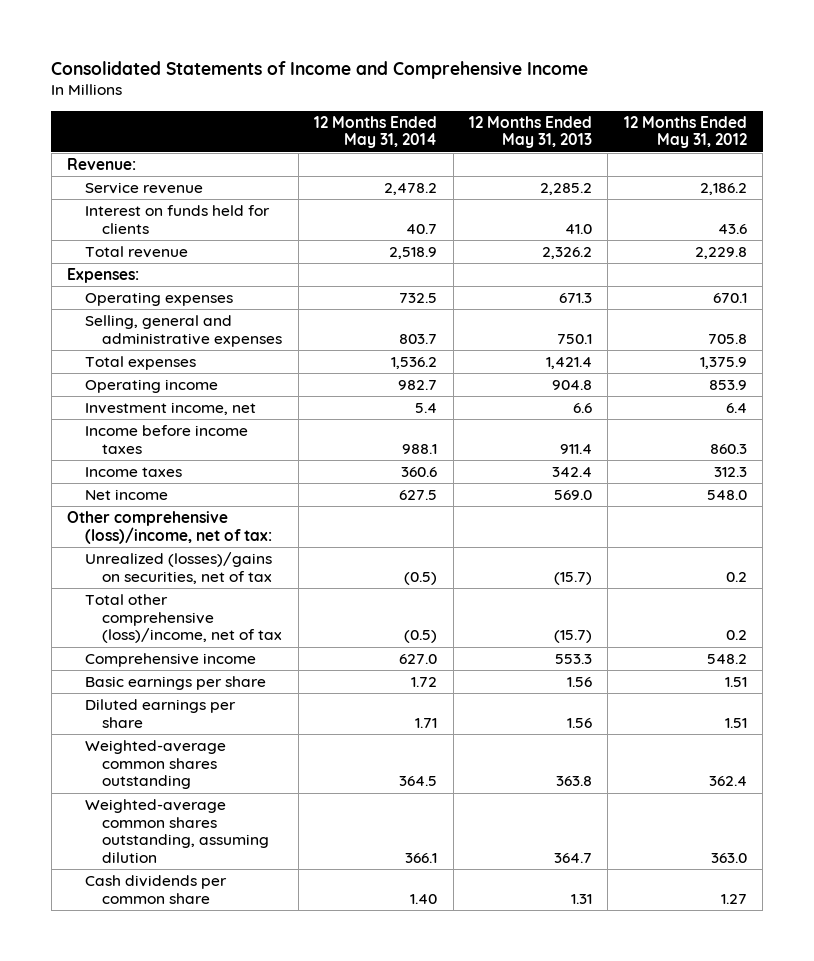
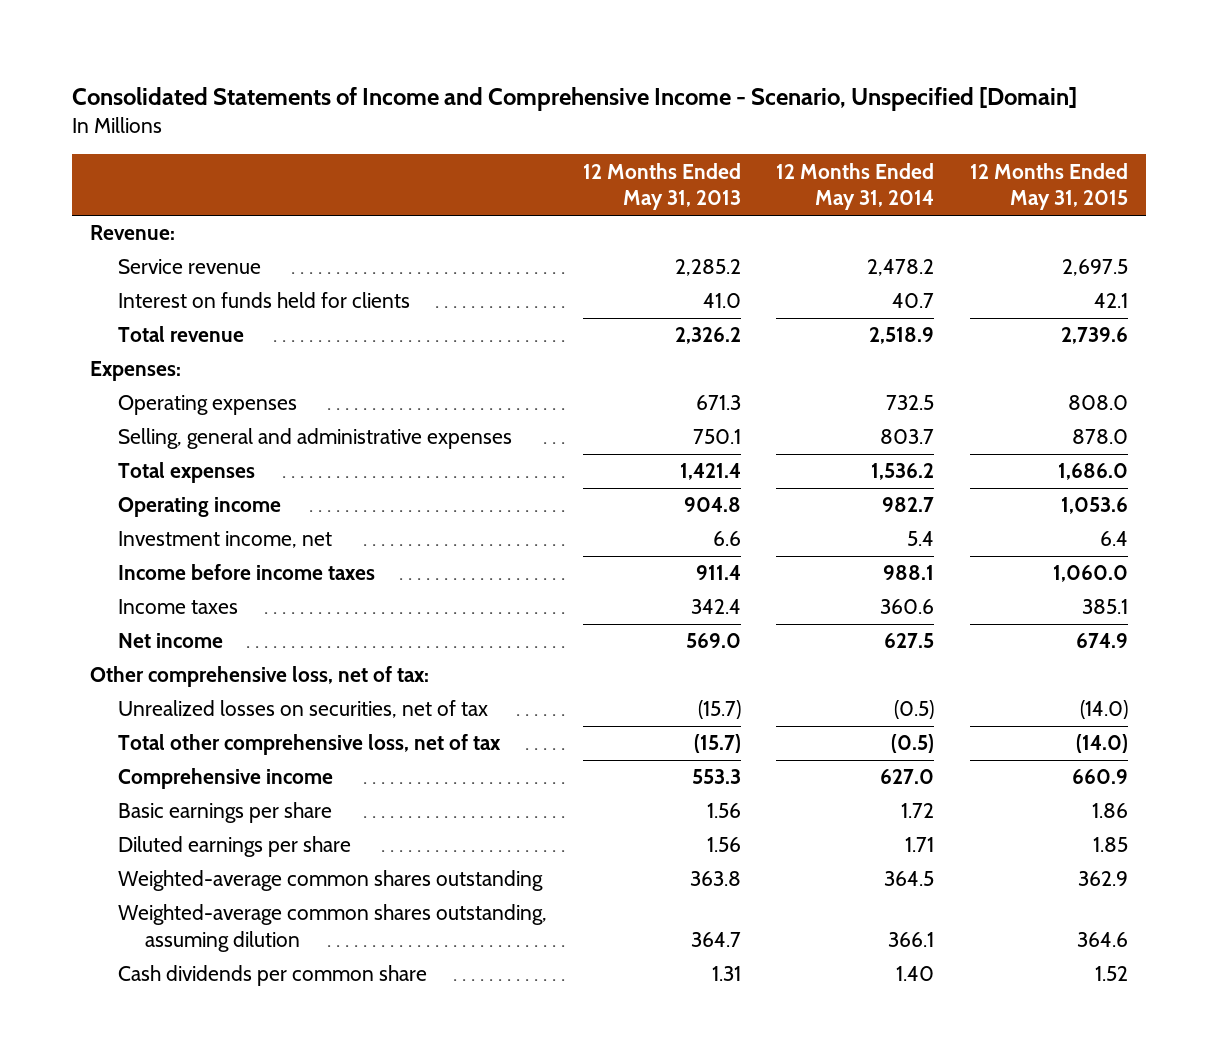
[51,60,589,79] Consolidated Statements of Income and Comprehensive Income -> [72,86,1078,111] Consolidated Statements of Income and Comprehensive Income - Scenario, Unspecified [Domain]
[623,115,747,149] 12 Months Ended May 31, 2012 -> none
none -> [970,162,1129,211] 12 Months Ended May 31, 2015
[67,511,272,544] Other comprehensive (loss)/income, net of tax: -> [90,666,430,688] Other comprehensive loss, net of tax:
[84,552,273,584] Unrealized (losses)/gains on securities, net of tax -> [117,700,488,719] Unrealized losses on securities, net of tax
[84,594,283,644] Total other comprehensive (loss)/income, net of tax -> [117,734,501,756] Total other comprehensive loss, net of tax

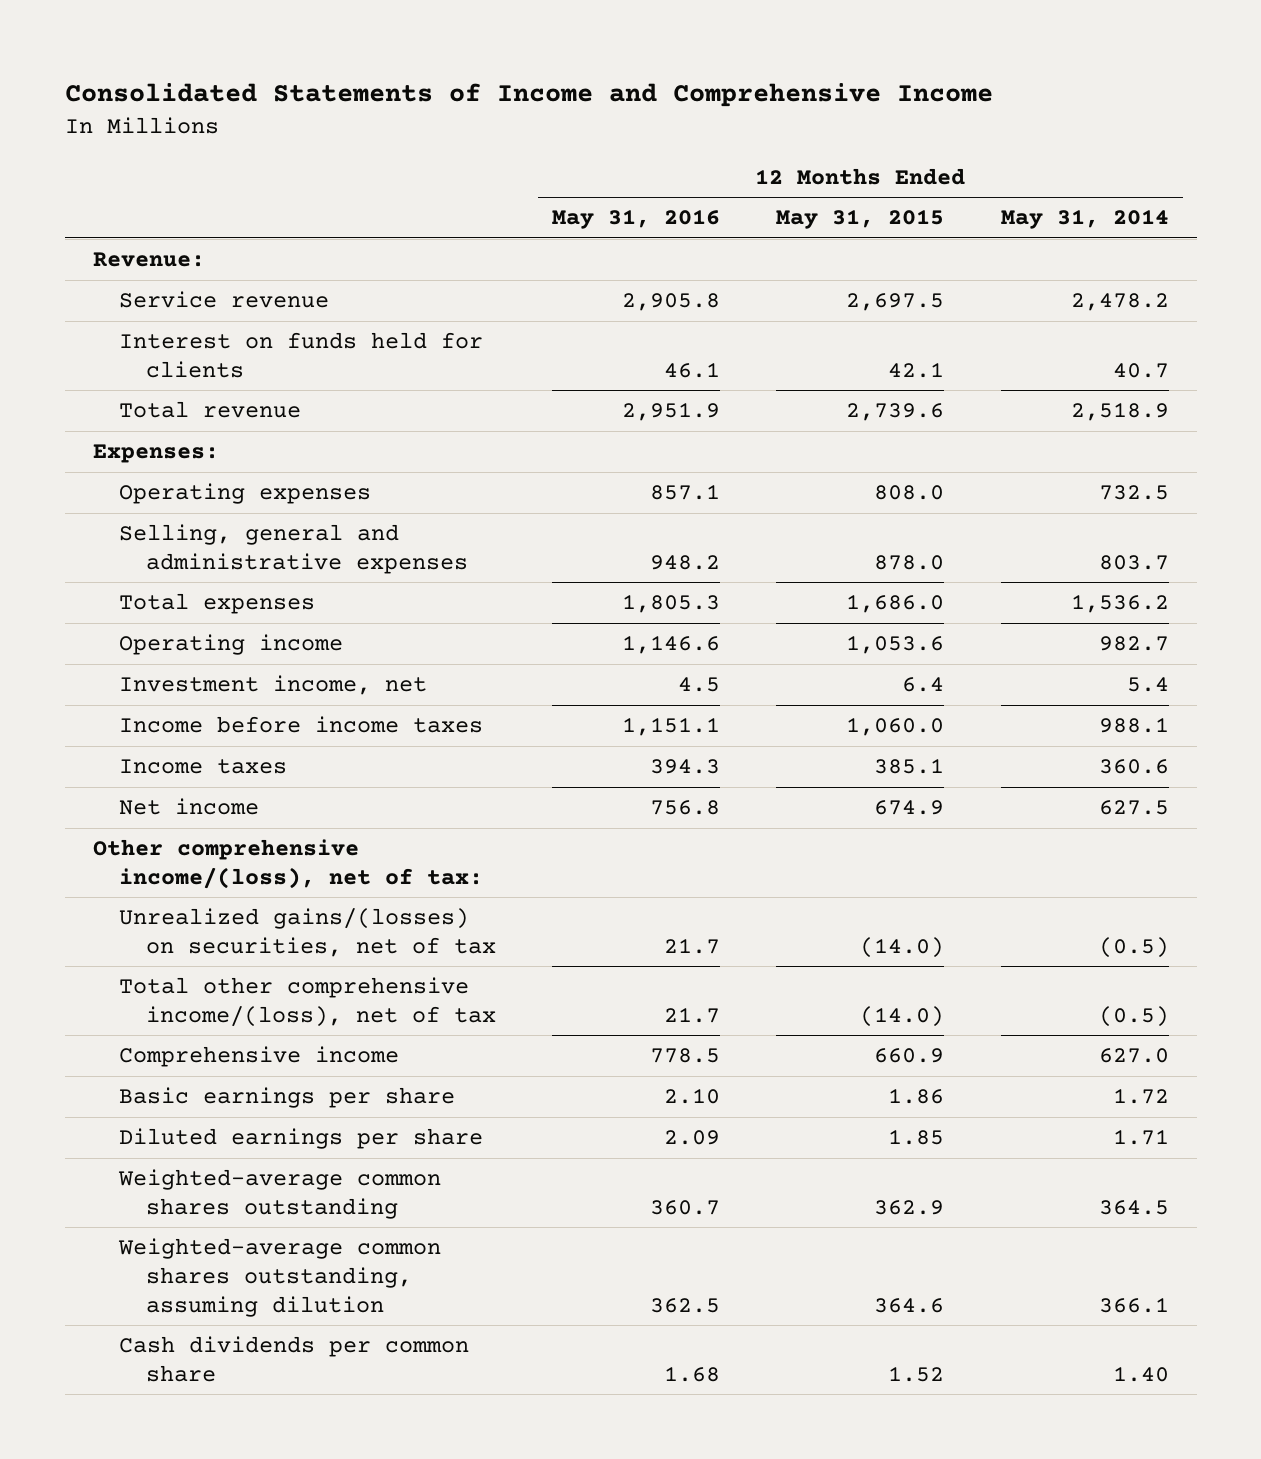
[72,86,1078,111] Consolidated Statements of Income and Comprehensive Income - Scenario, Unspecified [Domain] -> [64,83,993,108] Consolidated Statements of Income and Comprehensive Income
[582,162,741,211] 12 Months Ended May 31, 2013 -> none
none -> [552,209,721,230] May 31, 2016
[90,666,430,688] Other comprehensive loss, net of tax: -> [92,839,484,889] Other comprehensive income/(loss), net of tax:
[117,700,488,719] Unrealized losses on securities, net of tax -> [119,908,497,957] Unrealized gains/(losses) on securities, net of tax
[117,734,501,756] Total other comprehensive loss, net of tax -> [119,977,497,1027] Total other comprehensive income/(loss), net of tax

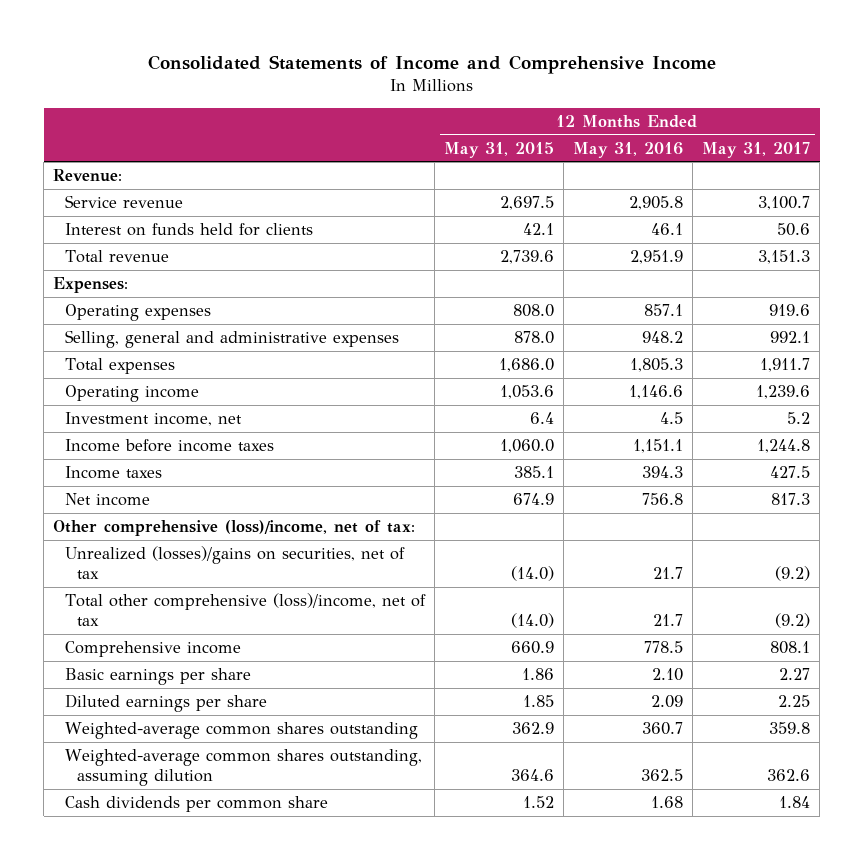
[1000,209,1169,230] May 31, 2014 -> none
none -> [702,141,811,158] May 31, 2017
[92,839,484,889] Other comprehensive income/(loss), net of tax: -> [53,520,416,537] Other comprehensive (loss)/income, net of tax:
[119,908,497,957] Unrealized gains/(losses) on securities, net of tax -> [65,546,406,579] Unrealized (losses)/gains on securities, net of tax
[119,977,497,1027] Total other comprehensive income/(loss), net of tax -> [65,593,427,626] Total other comprehensive (loss)/income, net of tax

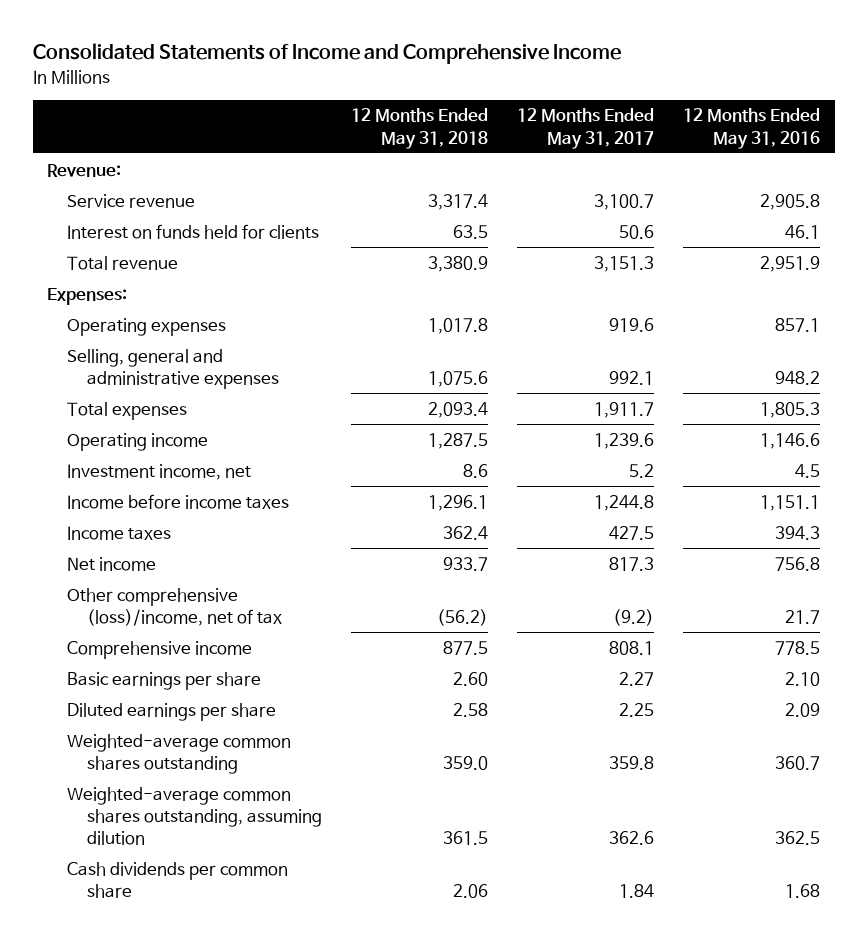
[444,141,555,158] May 31, 2015 -> none
none -> [351,108,489,149] 12 Months Ended May 31, 2018
[53,520,416,537] Other comprehensive (loss)/income, net of tax: -> none
[65,546,406,579] Unrealized (losses)/gains on securities, net of tax -> none
[65,593,427,626] Total other comprehensive (loss)/income, net of tax -> [67,587,283,626] Other comprehensive (loss)/income, net of tax

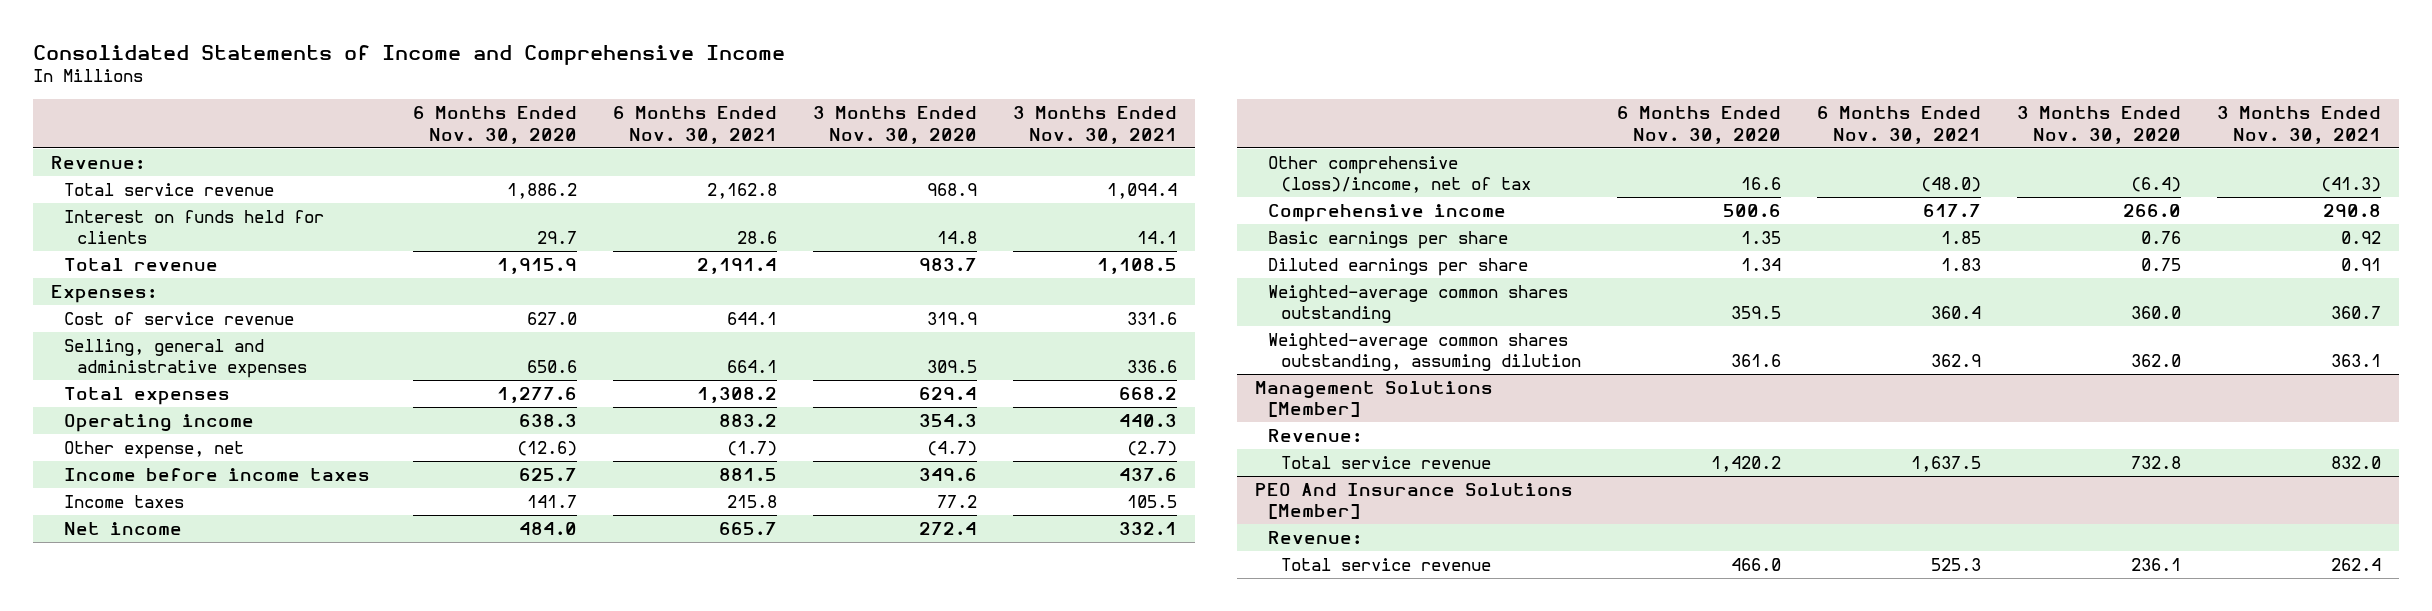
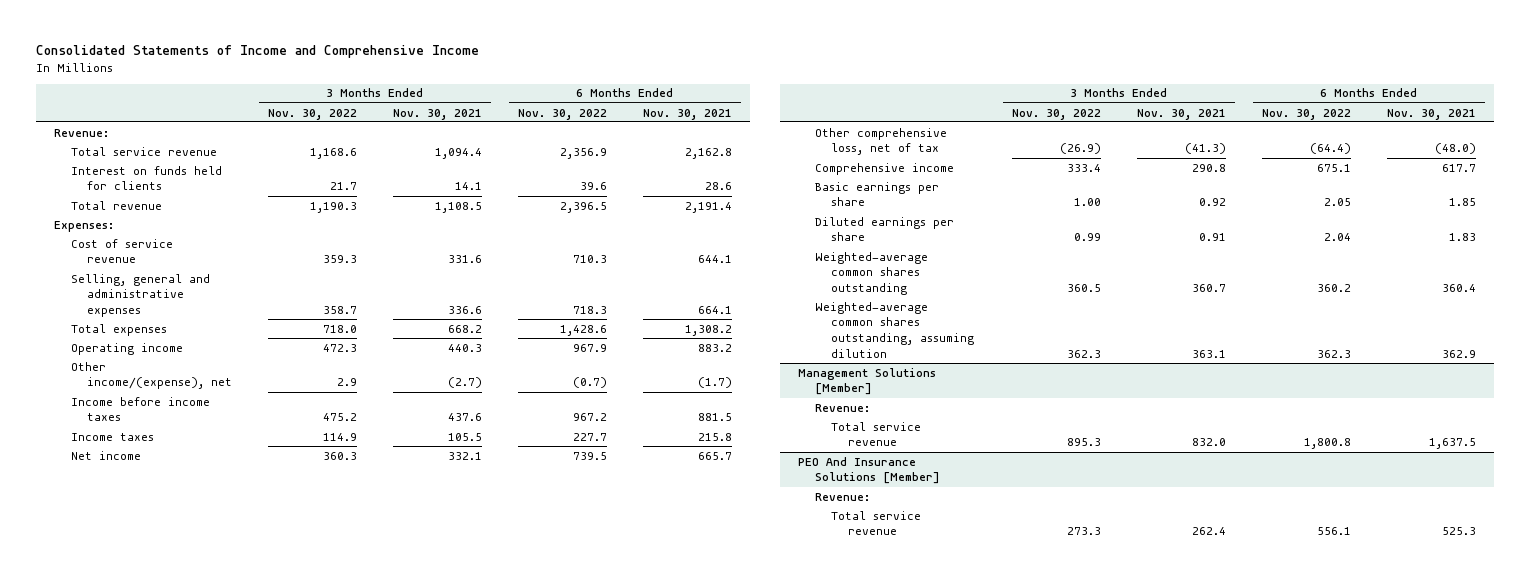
[413,106,578,144] 6 Months Ended Nov. 30, 2020 -> none
[813,106,978,144] 3 Months Ended Nov. 30, 2020 -> none
none -> [268,108,358,120] Nov. 30, 2022
none -> [518,108,608,120] Nov. 30, 2022
[64,440,245,459] Other expense, net -> [70,361,233,390] Other income/(expense), net
[1268,155,1531,194] Other comprehensive (loss)/income, net of tax -> [814,127,947,156] Other comprehensive loss, net of tax

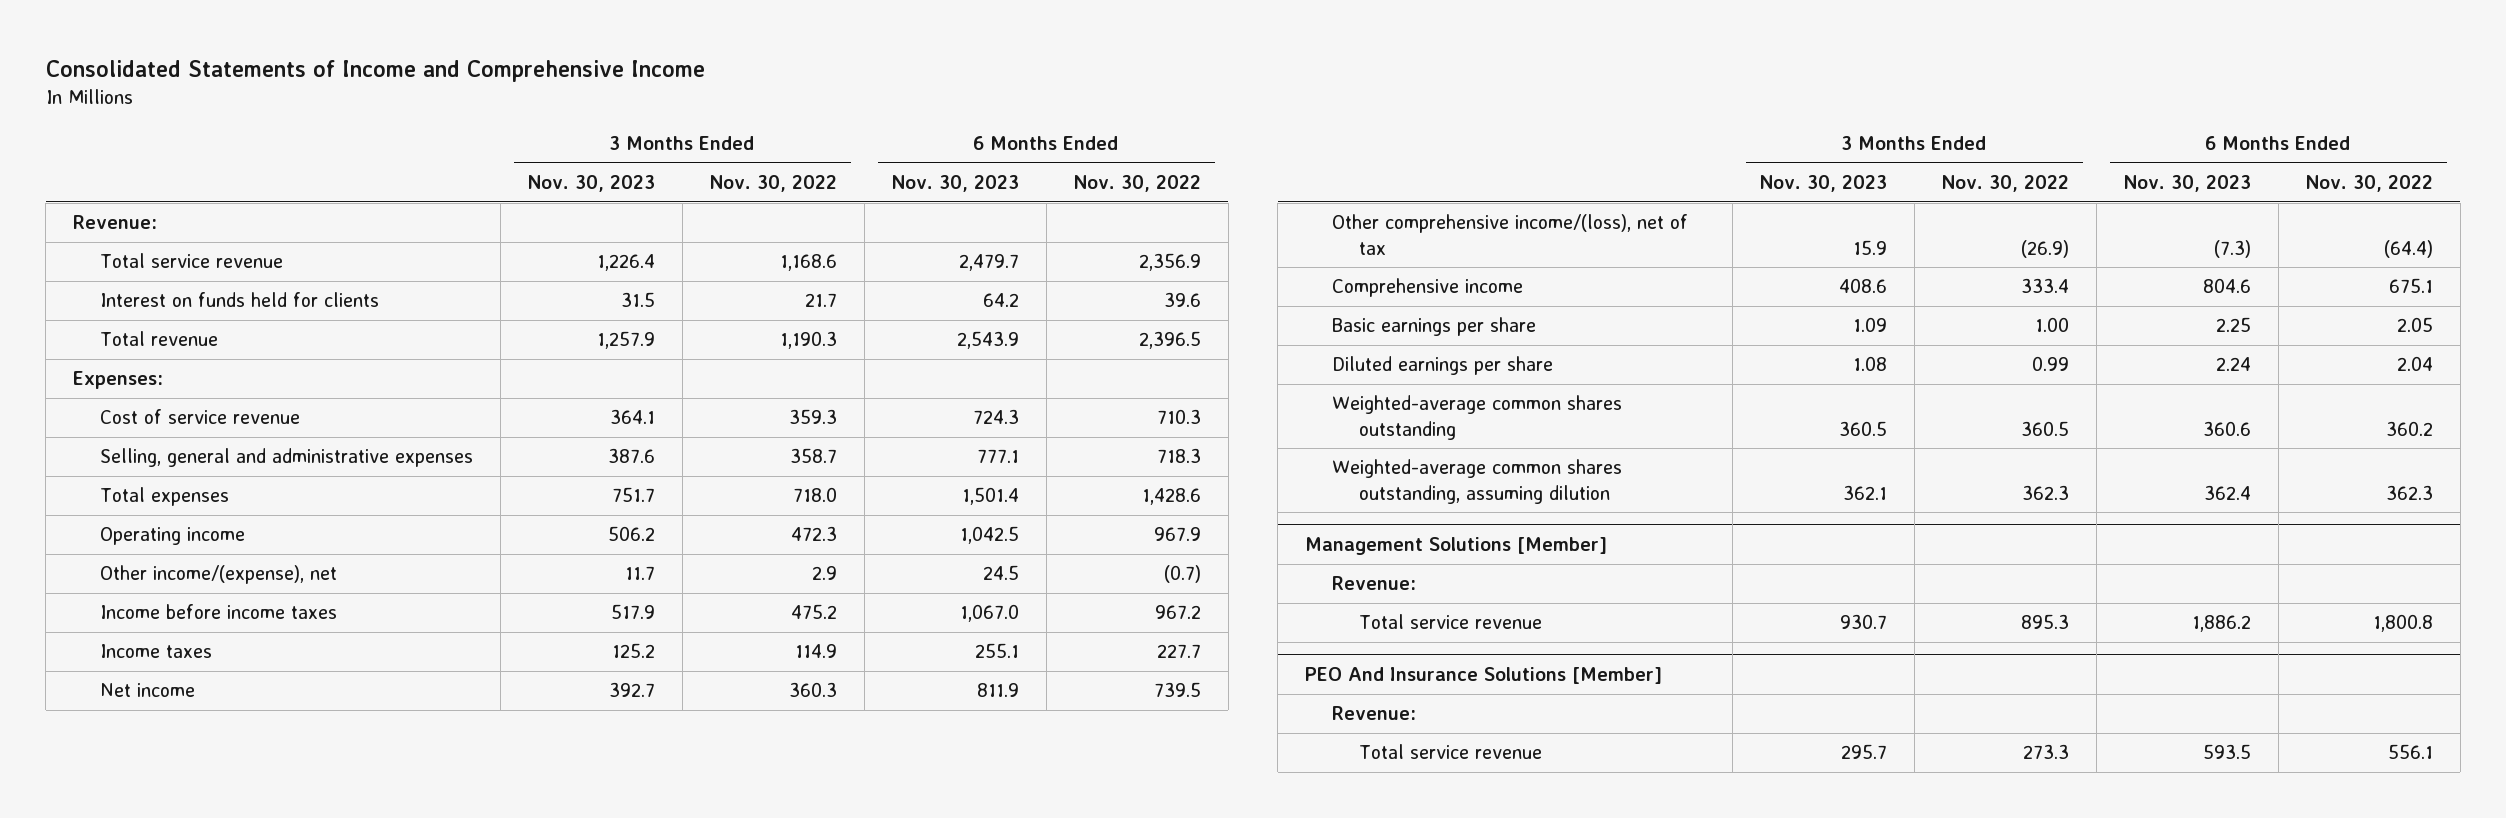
[393,108,483,120] Nov. 30, 2021 -> none
[642,108,732,120] Nov. 30, 2021 -> none
none -> [527,175,656,193] Nov. 30, 2023
none -> [891,175,1020,193] Nov. 30, 2023
[814,127,947,156] Other comprehensive loss, net of tax -> [1332,214,1689,255] Other comprehensive income/(loss), net of tax

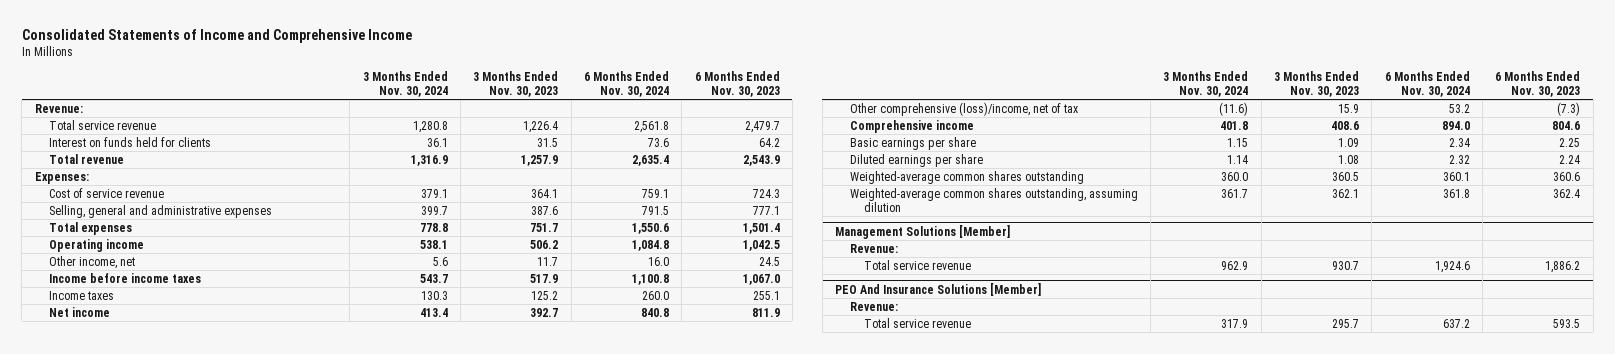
[709,175,838,193] Nov. 30, 2022 -> none
[1073,175,1202,193] Nov. 30, 2022 -> none
none -> [362,71,448,98] 3 Months Ended Nov. 30, 2024
none -> [583,71,669,98] 6 Months Ended Nov. 30, 2024
[100,565,338,585] Other income/(expense), net -> [48,255,135,269] Other income, net
[1332,214,1689,255] Other comprehensive income/(loss), net of tax -> [849,101,1078,116] Other comprehensive (loss)/income, net of tax

